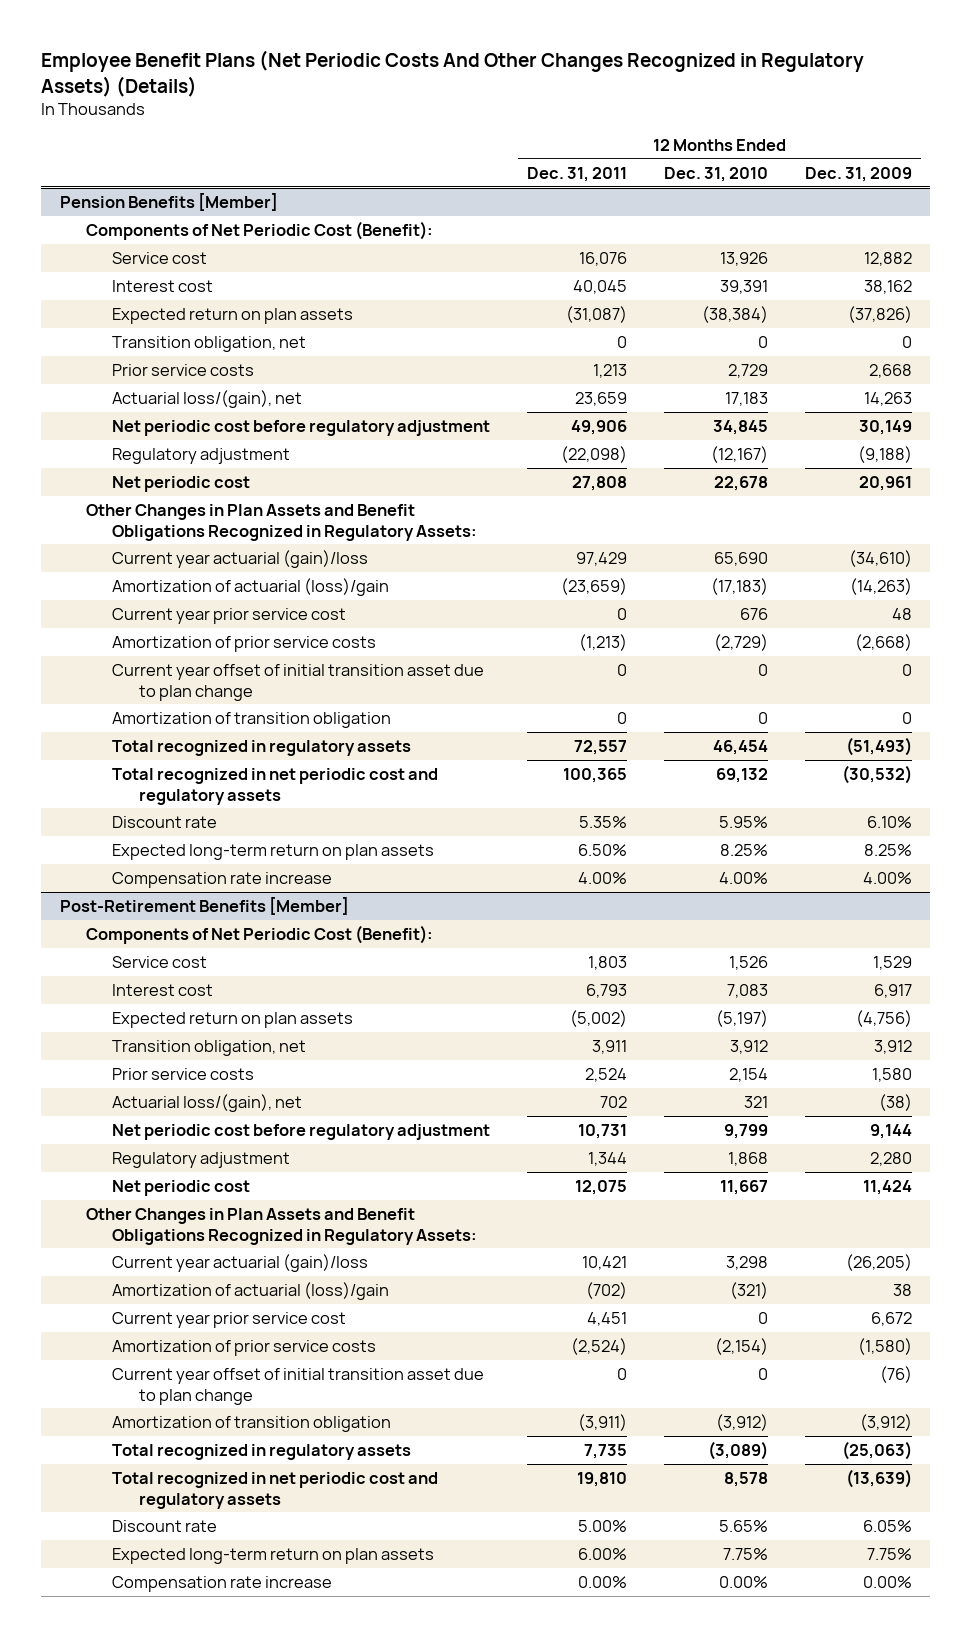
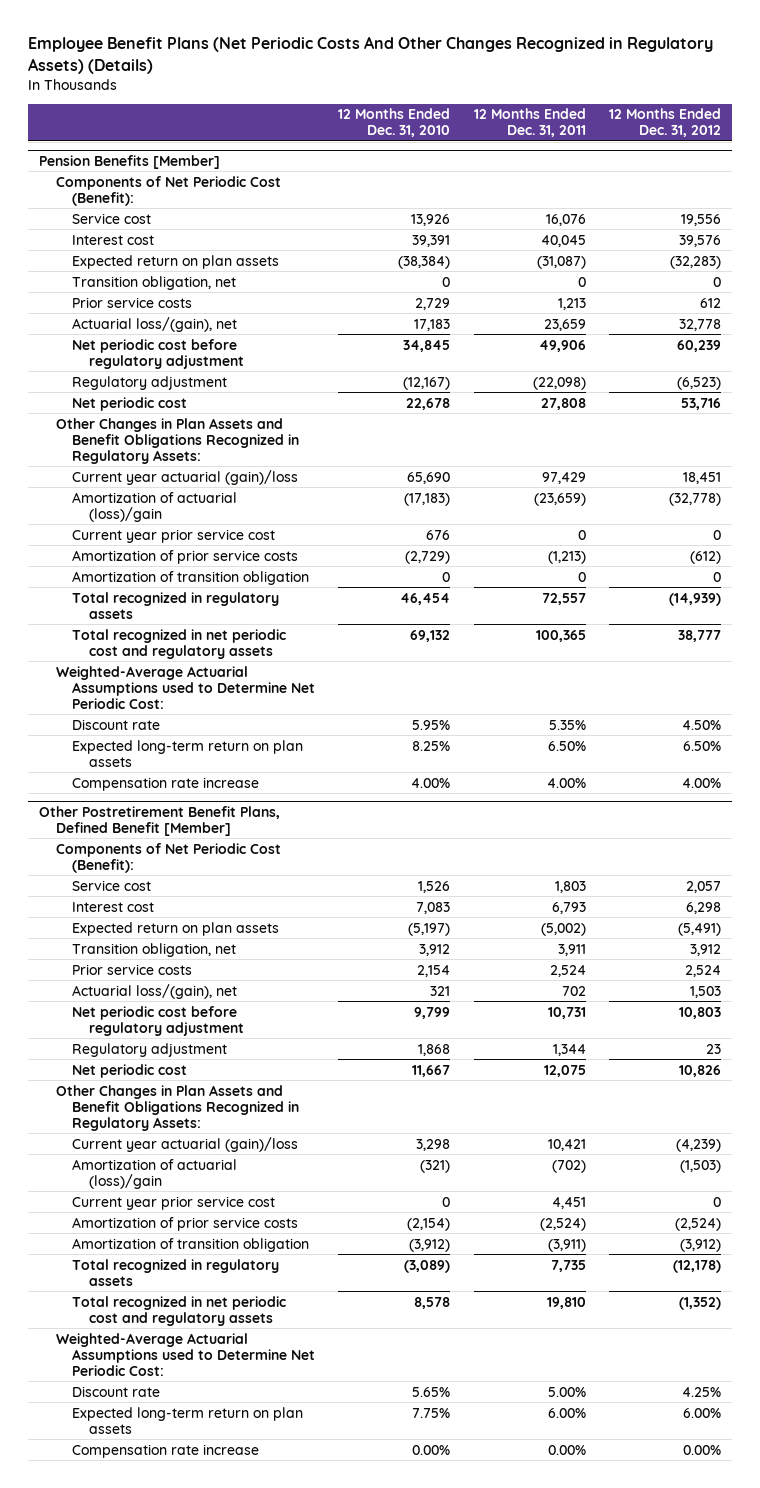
[804,166,912,182] Dec. 31, 2009 -> none
none -> [608,108,721,138] 12 Months Ended Dec. 31, 2012
[112,663,485,701] Current year offset of initial transition asset due to plan change -> none
none -> [55,665,316,709] Weighted-Average Actuarial Assumptions used to Determine Net Periodic Cost:
[59,896,349,915] Post-Retirement Benefits [Member] -> none
none -> [39,805,281,836] Other Postretirement Benefit Plans, Defined Benefit [Member]
[112,1367,485,1405] Current year offset of initial transition asset due to plan change -> none
none -> [55,1332,316,1376] Weighted-Average Actuarial Assumptions used to Determine Net Periodic Cost:

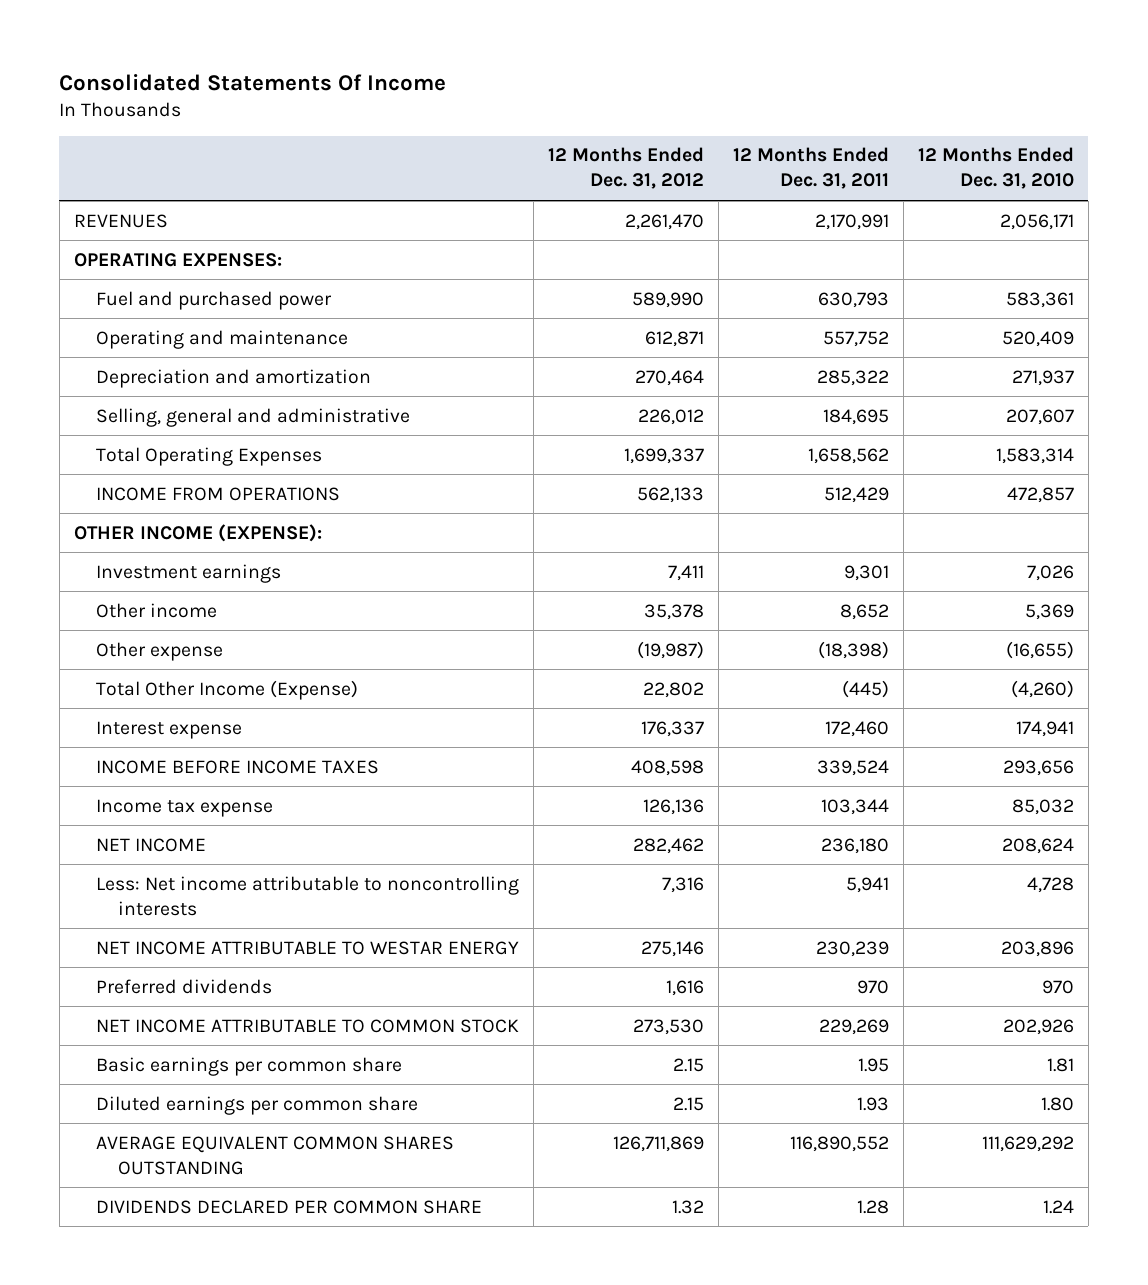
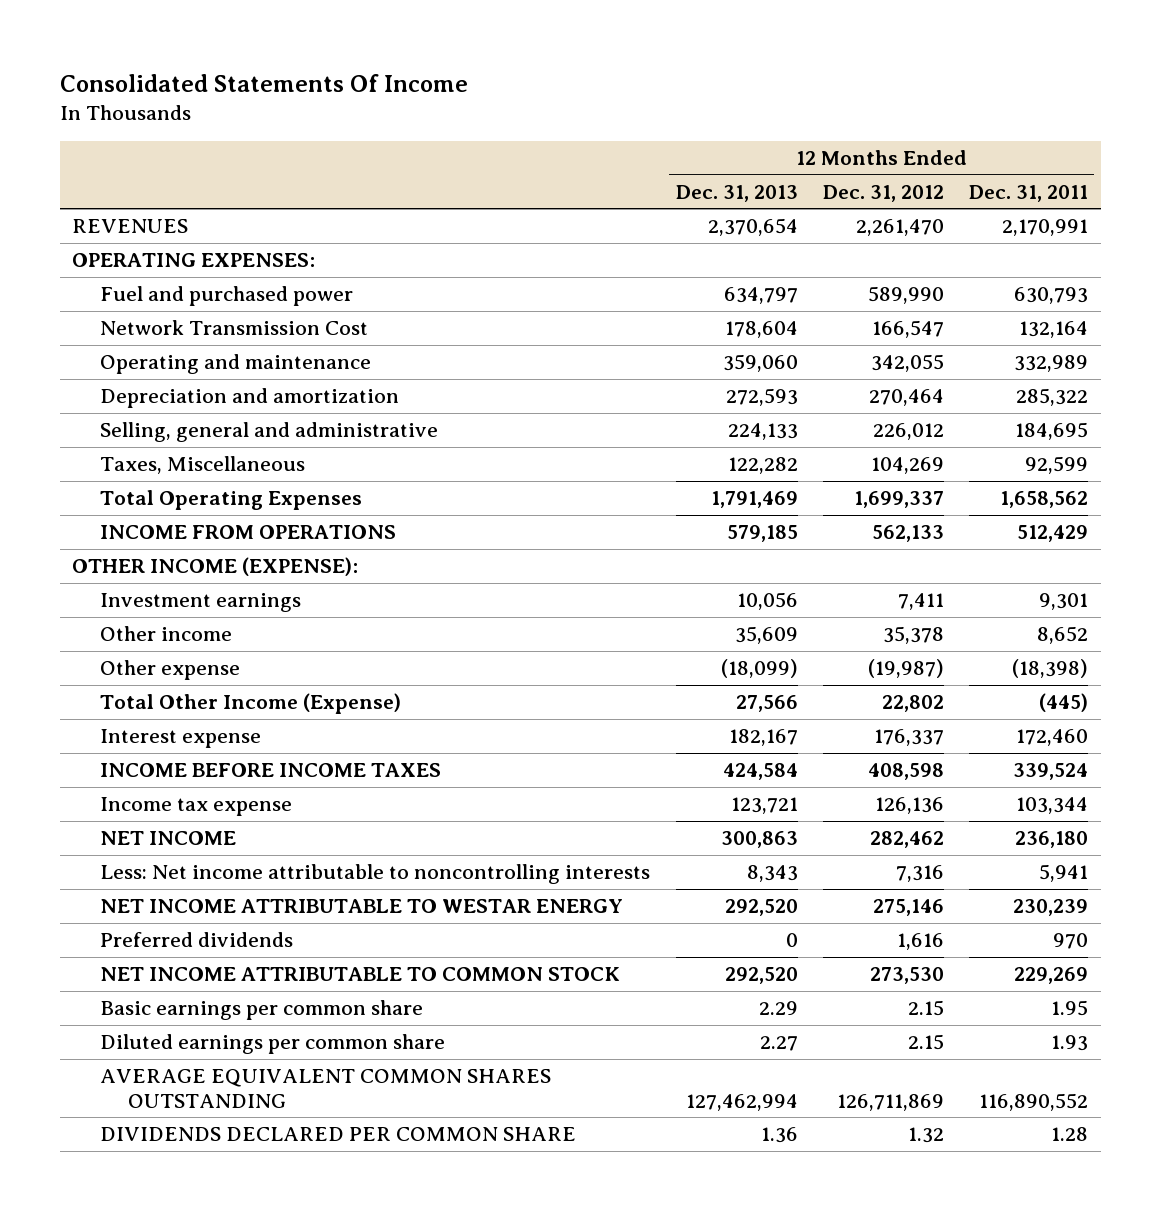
[917,147,1074,190] 12 Months Ended Dec. 31, 2010 -> none
none -> [675,184,798,202] Dec. 31, 2013
none -> [100,319,369,335] Network Transmission Cost
[644,330,704,347] 612,871 -> [870,353,944,372] 342,055
[822,330,889,347] 557,752 -> [1014,354,1089,372] 332,989
none -> [100,455,306,474] Taxes, Miscellaneous

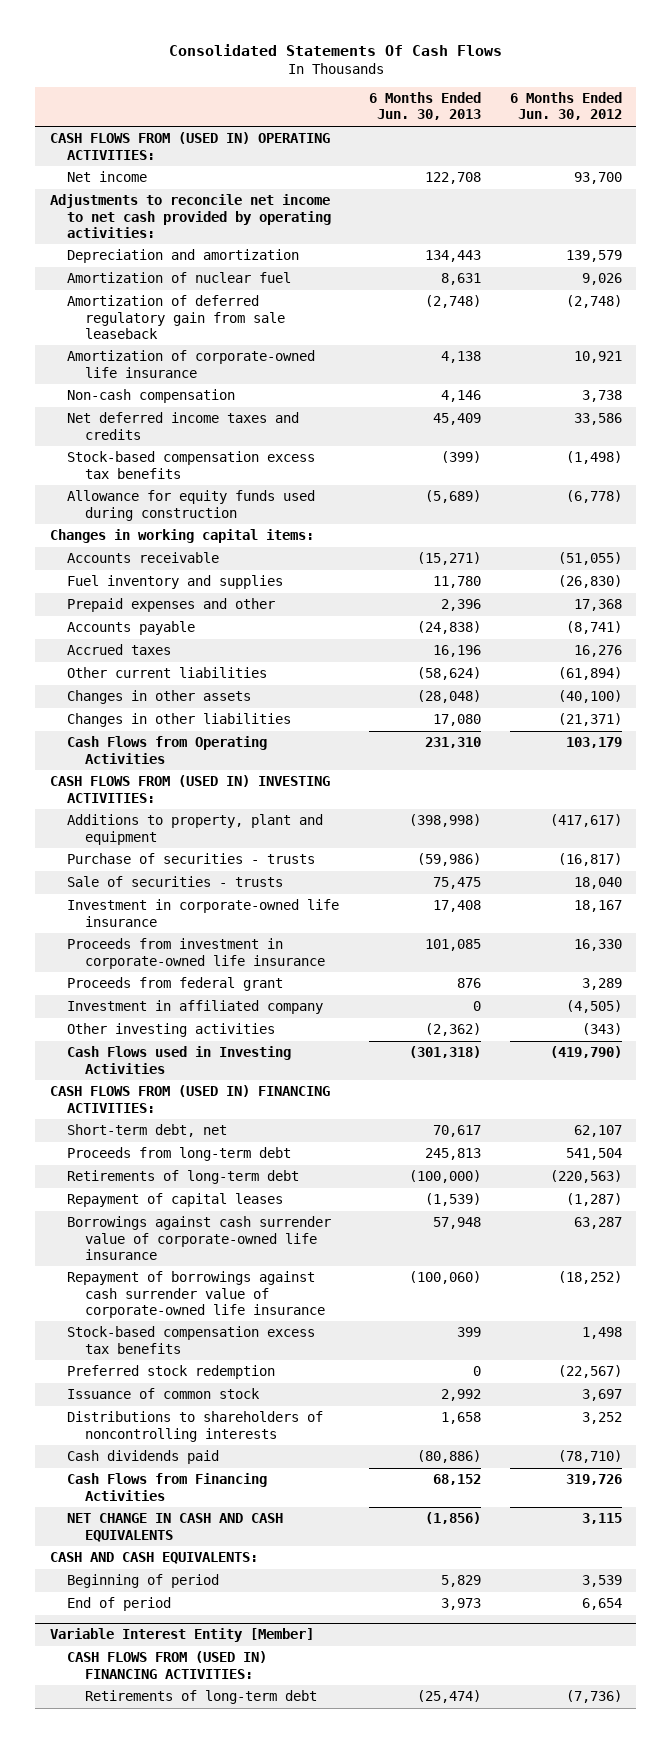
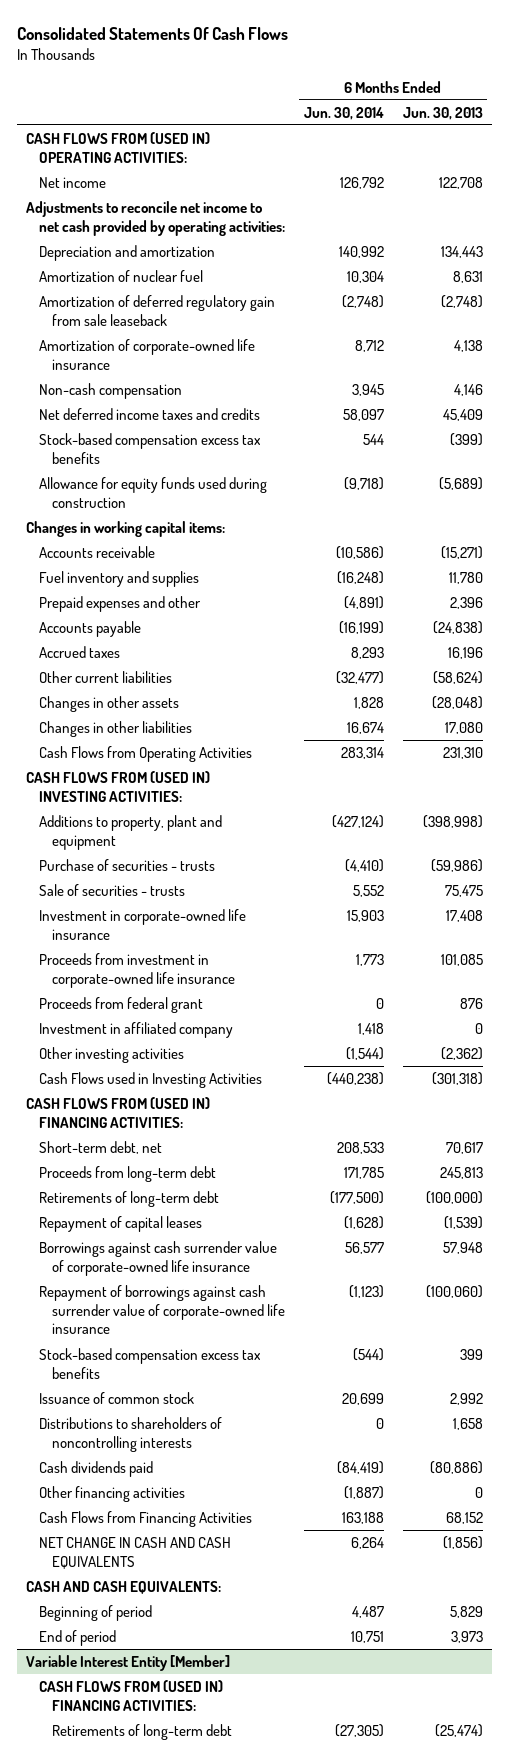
[509,92,622,121] 6 Months Ended Jun. 30, 2012 -> none
none -> [304,106,385,120] Jun. 30, 2014
[67,1365,276,1380] Preferred stock redemption -> none
none -> [39,1485,186,1502] Other financing activities

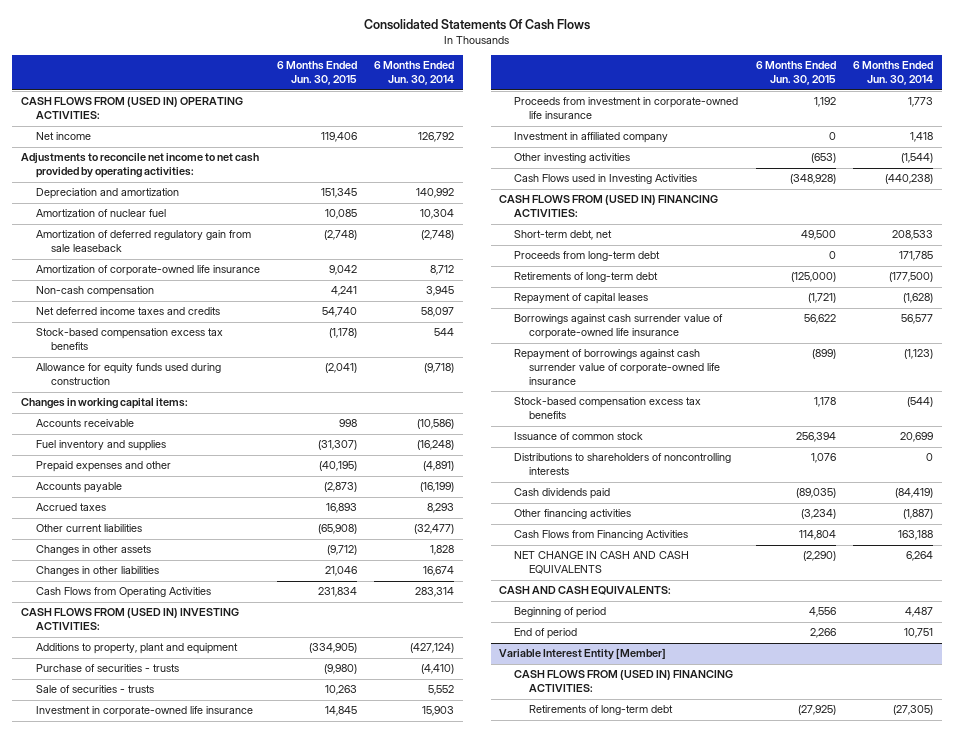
[402,106,483,120] Jun. 30, 2013 -> none
none -> [277,61,358,86] 6 Months Ended Jun. 30, 2015
[39,996,204,1013] Proceeds from federal grant -> none

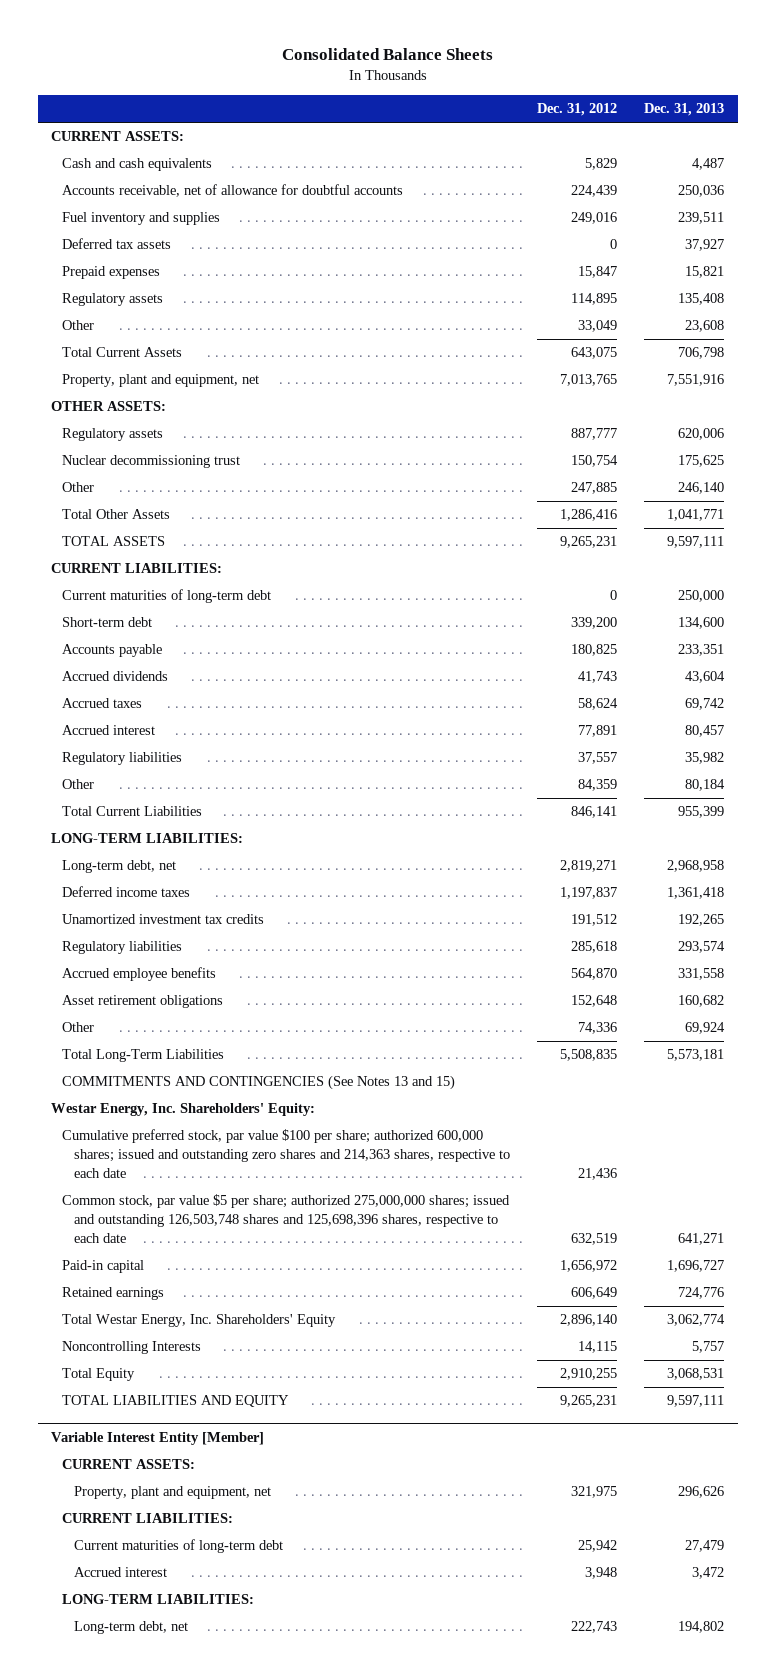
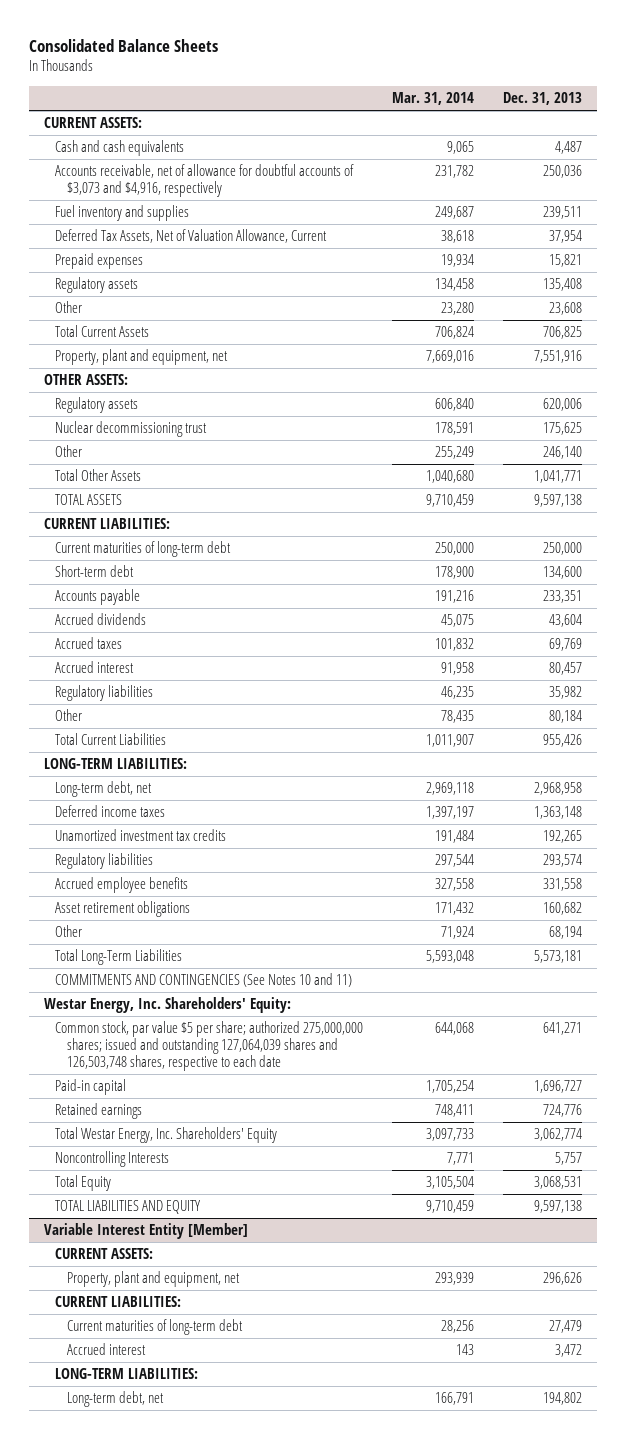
[536,103,617,117] Dec. 31, 2012 -> none
none -> [392,91,475,105] Mar. 31, 2014
[62,184,404,198] Accounts receivable, net of allowance for doubtful accounts -> [55,164,355,198] Accounts receivable, net of allowance for doubtful accounts of $3,073 and $4,916, respectively
[62,238,172,250] Deferred tax assets -> [55,229,328,244] Deferred Tax Assets, Net of Valuation Allowance, Current
[685,239,725,252] 37,927 -> [549,230,583,244] 37,954
[678,347,725,360] 706,798 -> [543,326,583,340] 706,825
[667,536,725,549] 9,597,111 -> [534,494,583,508] 9,597,138
[685,698,725,711] 69,742 -> [549,638,583,652] 69,769
[678,806,725,819] 955,399 -> [543,734,583,748] 955,426
[667,887,725,900] 1,361,418 -> [534,806,583,820] 1,363,148
[685,1022,726,1035] 69,924 -> [549,926,583,940] 68,194
[62,1075,456,1091] COMMITMENTS AND CONTINGENCIES (See Notes 13 and 15) -> [55,973,353,988] COMMITMENTS AND CONTINGENCIES (See Notes 10 and 11)
[62,1129,510,1178] Cumulative preferred stock, par value $100 per share; authorized 600,000 shares; issued and outstanding zero shares and 214,363 shares, respective to each date -> none
[62,1194,511,1243] Common stock, par value $5 per share; authorized 275,000,000 shares; issued and outstanding 126,503,748 shares and 125,698,396 shares, respective to each date -> [55,1021,364,1072] Common stock, par value $5 per share; authorized 275,000,000 shares; issued and outstanding 127,064,039 shares and 126,503,748 shares, respective to each date
[667,1395,725,1408] 9,597,111 -> [534,1200,583,1214] 9,597,138

